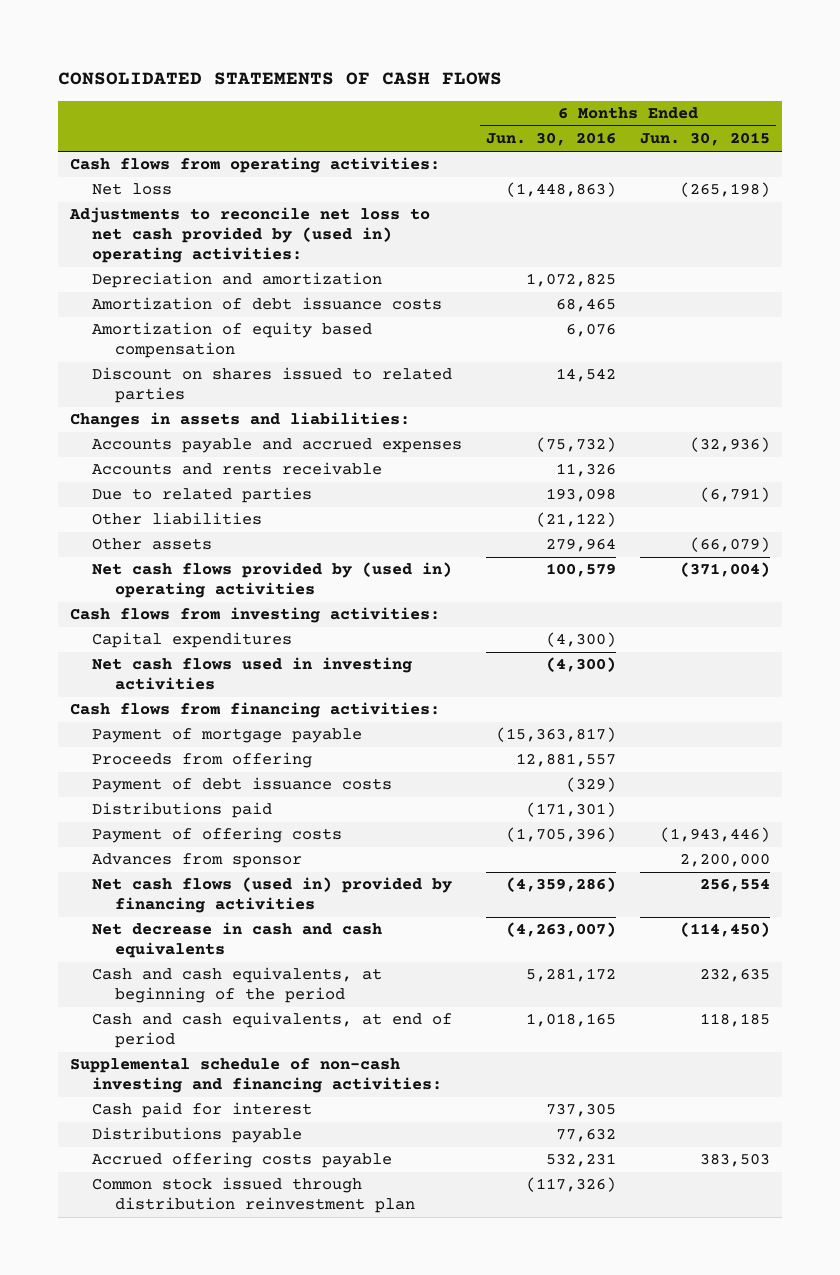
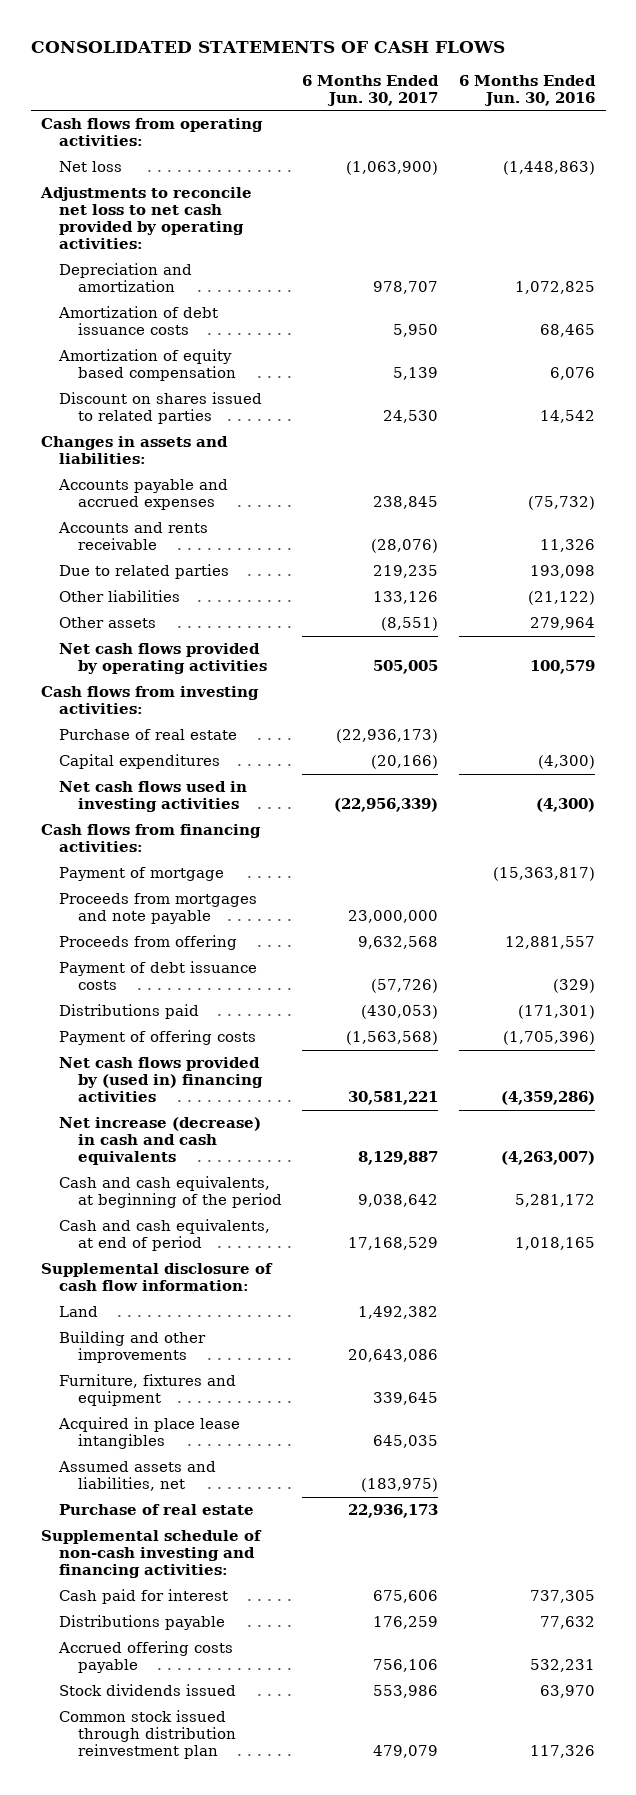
[640,132,771,147] Jun. 30, 2015 -> none
none -> [302,74,440,106] 6 Months Ended Jun. 30, 2017
[68,207,430,263] Adjustments to reconcile net loss to net cash provided by (used in) operating activities: -> [40,187,253,250] Adjustments to reconcile net loss to net cash provided by operating activities:
[92,562,453,599] Net cash flows provided by (used in) operating activities -> [59,643,267,675] Net cash flows provided by operating activities
none -> [59,729,238,741] Purchase of real estate
[92,728,363,744] Payment of mortgage payable -> [59,867,225,882] Payment of mortgage
none -> [59,893,258,925] Proceeds from mortgages and note payable
[92,853,303,869] Advances from sponsor -> none
[92,877,453,914] Net cash flows (used in) provided by financing activities -> [59,1057,263,1103] Net cash flows provided by (used in) financing activities
[92,922,383,959] Net decrease in cash and cash equivalents -> [59,1117,262,1166] Net increase (decrease) in cash and cash equivalents
none -> [41,1263,274,1292] Supplemental disclosure of cash flow information:
none -> [59,1306,99,1318] Land
none -> [59,1331,207,1364] Building and other improvements
none -> [59,1374,237,1407] Furniture, fixtures and equipment
none -> [58,1417,241,1450] Acquired in place lease intangibles
none -> [58,1461,217,1492] Assumed assets and liabilities, net
none -> [59,1504,255,1516] Purchase of real estate
none -> [59,1684,237,1697] Stock dividends issued
[526,1177,617,1193] (117,326) -> [530,1745,596,1759] 117,326

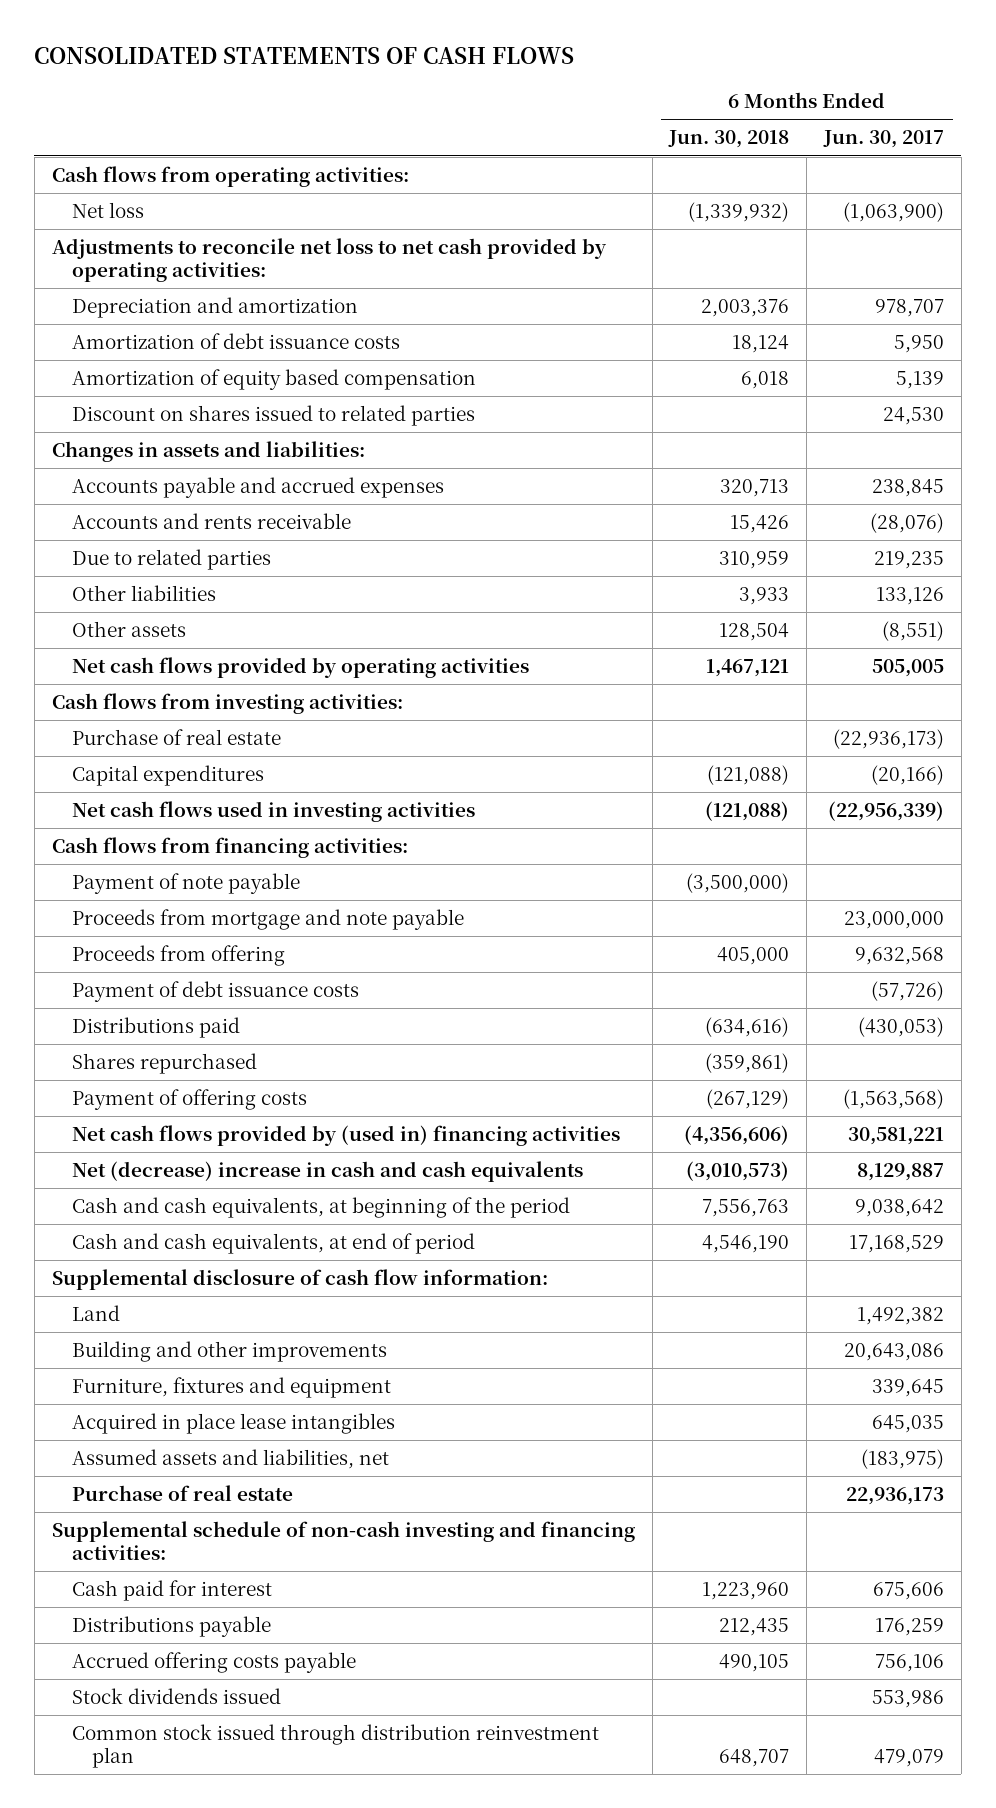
[459,74,597,106] 6 Months Ended Jun. 30, 2016 -> none
none -> [668,130,790,149] Jun. 30, 2018
[59,867,225,882] Payment of mortgage -> none
none -> [71,873,300,895] Payment of note payable
[59,893,258,925] Proceeds from mortgages and note payable -> [71,909,464,931] Proceeds from mortgage and note payable
none -> [71,1053,257,1075] Shares repurchased
[59,1117,262,1166] Net increase (decrease) in cash and cash equivalents -> [71,1161,583,1183] Net (decrease) increase in cash and cash equivalents

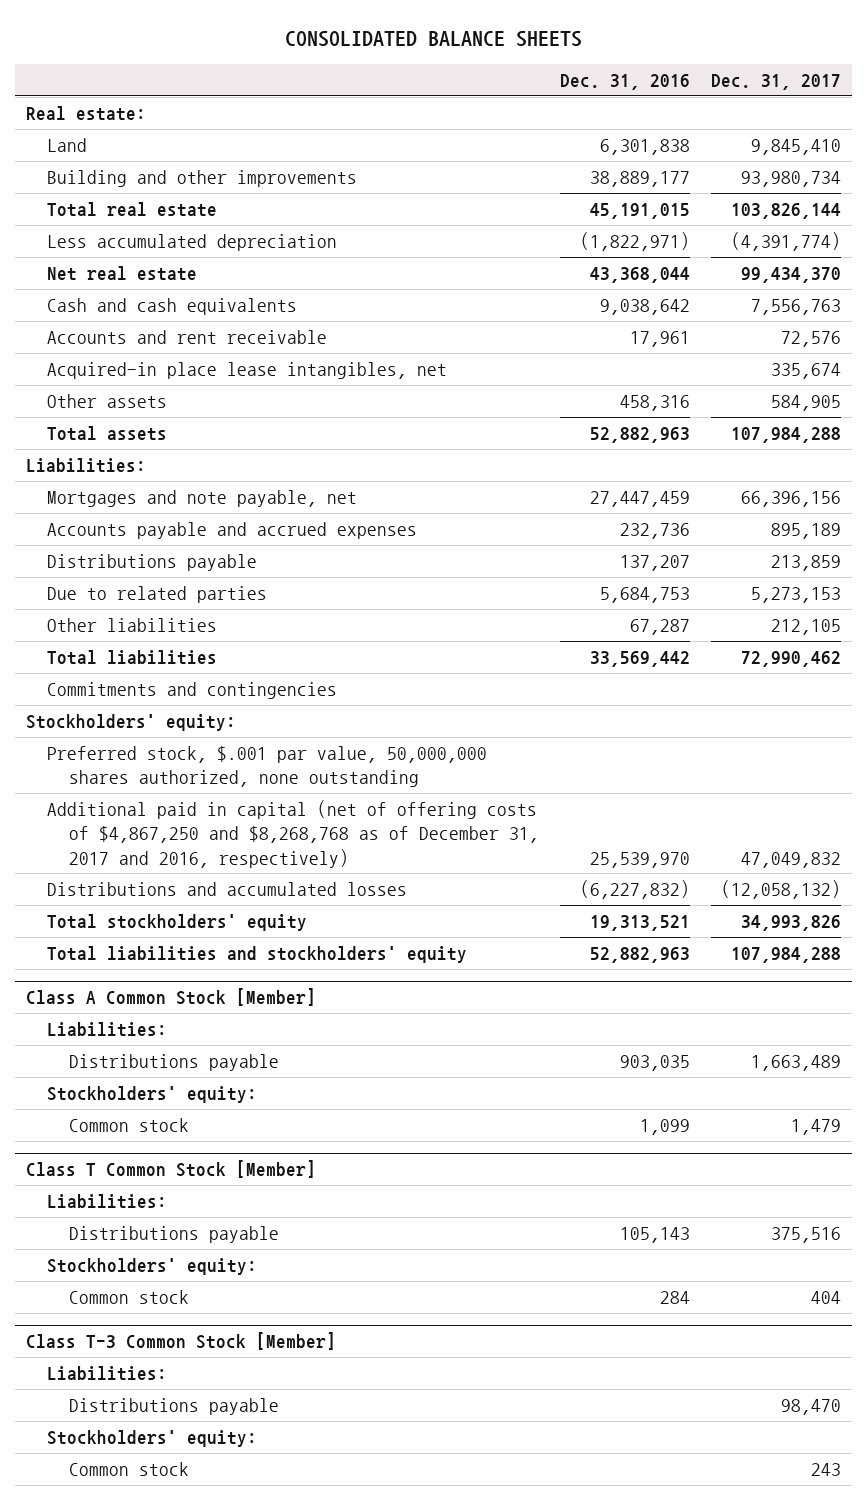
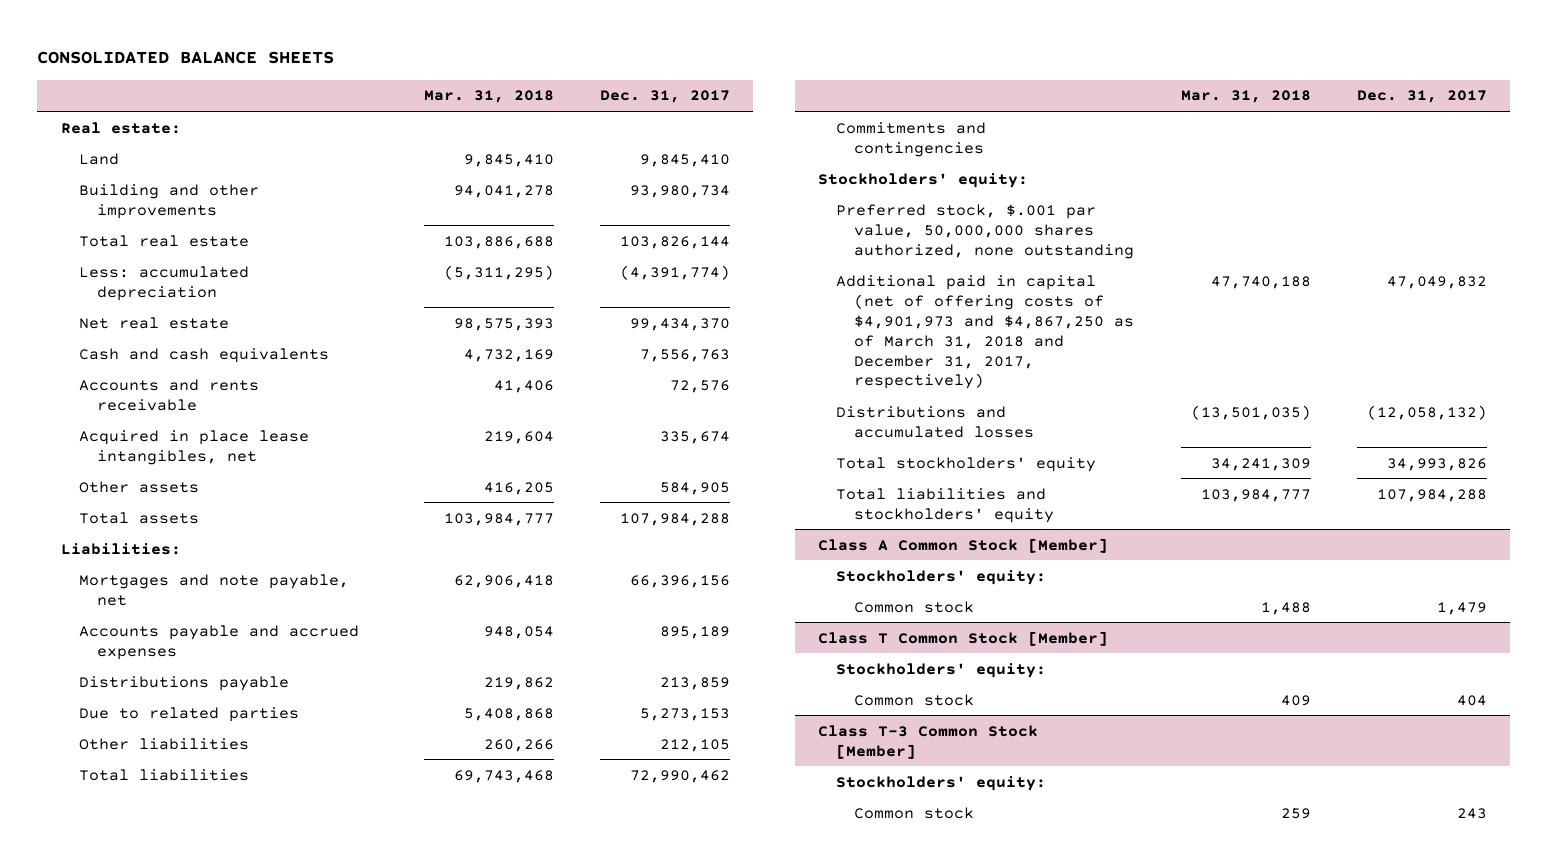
[559,73,690,90] Dec. 31, 2016 -> none
none -> [423,90,554,104] Mar. 31, 2018
[47,233,338,251] Less accumulated depreciation -> [78,265,249,301] Less: accumulated depreciation
[47,329,328,344] Accounts and rent receivable -> [78,378,259,411] Accounts and rents receivable
[47,361,448,379] Acquired-in place lease intangibles, net -> [78,429,309,465] Acquired in place lease intangibles, net
[47,799,539,868] Additional paid in capital (net of offering costs of $4,867,250 and $8,268,768 as of December 31, 2017 and 2016, respectively) -> [836,274,1135,390] Additional paid in capital (net of offering costs of $4,901,973 and $4,867,250 as of March 31, 2018 and December 31, 2017, respectively)
[47,1021,168,1037] Liabilities: -> none
[68,1053,279,1071] Distributions payable -> none
[47,1193,168,1209] Liabilities: -> none
[68,1225,279,1243] Distributions payable -> none
[47,1365,168,1381] Liabilities: -> none
[68,1397,279,1415] Distributions payable -> none

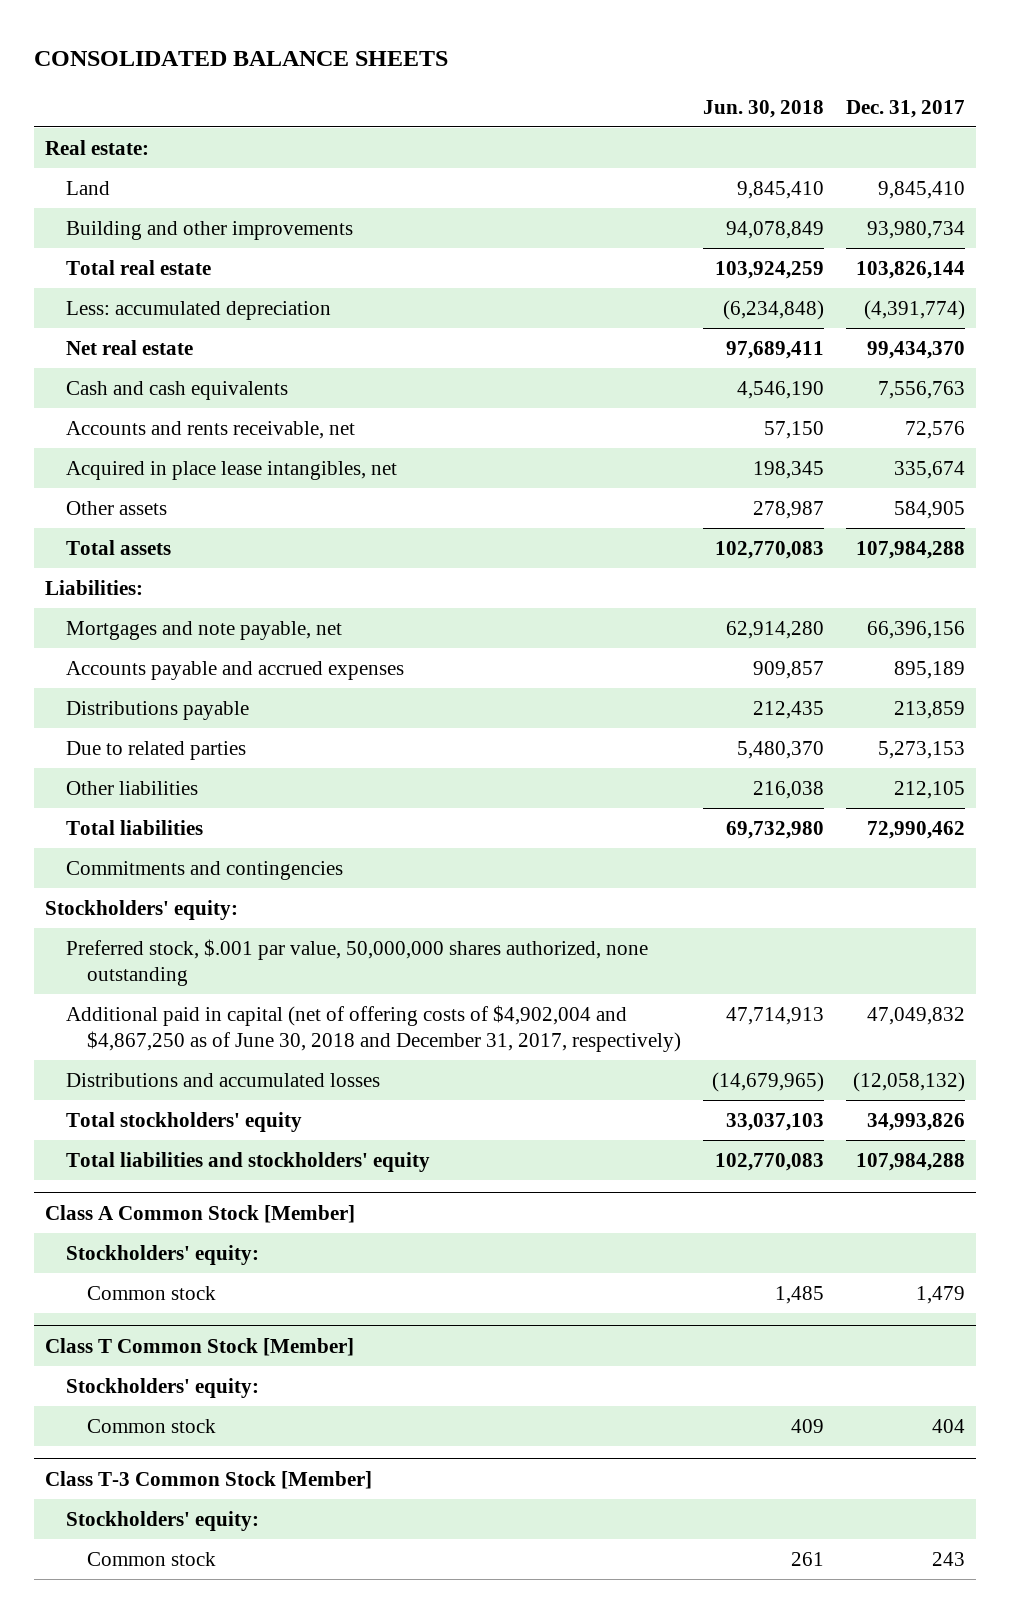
[423,90,554,104] Mar. 31, 2018 -> none
none -> [703,99,825,118] Jun. 30, 2018
[78,378,259,411] Accounts and rents receivable -> [65,420,355,439] Accounts and rents receivable, net
[836,274,1135,390] Additional paid in capital (net of offering costs of $4,901,973 and $4,867,250 as of March 31, 2018 and December 31, 2017, respectively) -> [65,1004,682,1052] Additional paid in capital (net of offering costs of $4,902,004 and $4,867,250 as of June 30, 2018 and December 31, 2017, respectively)

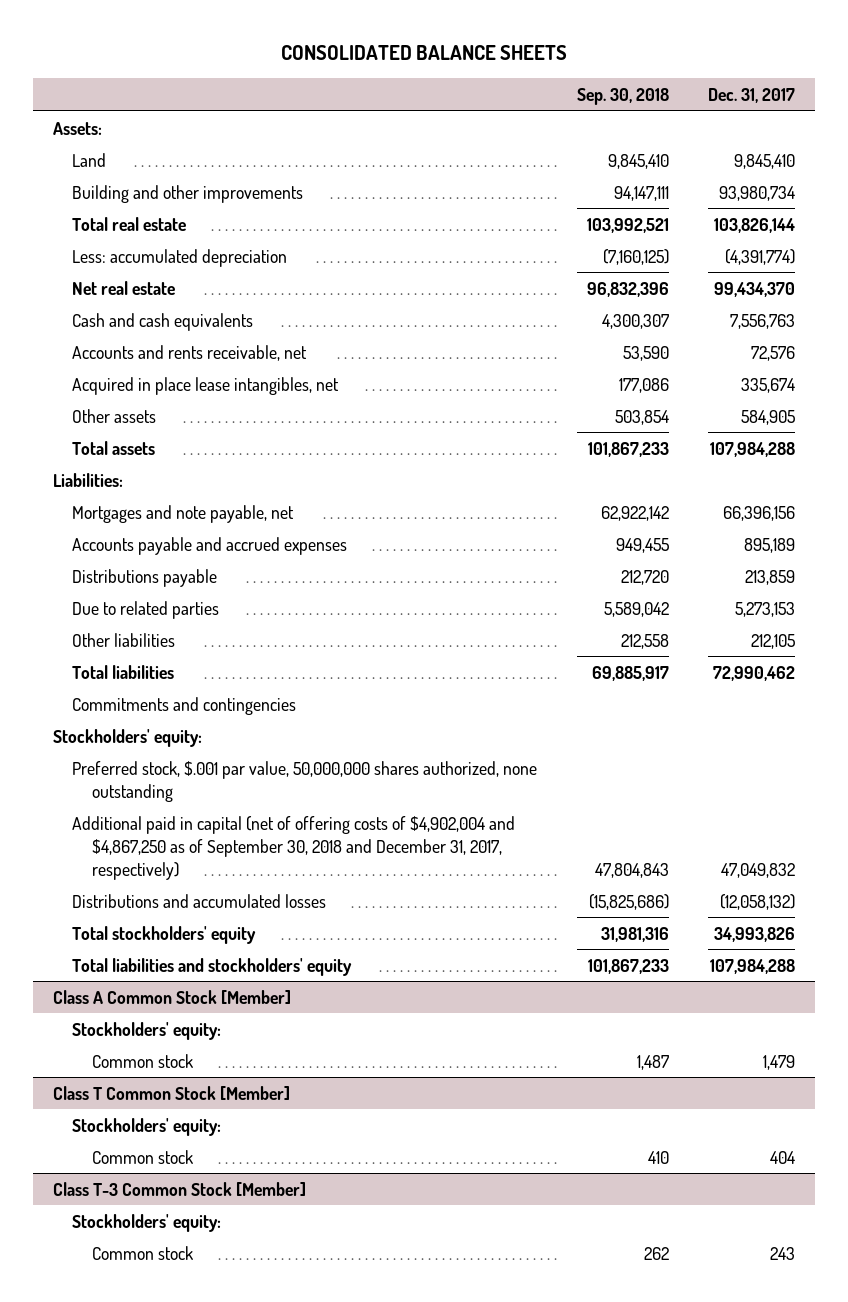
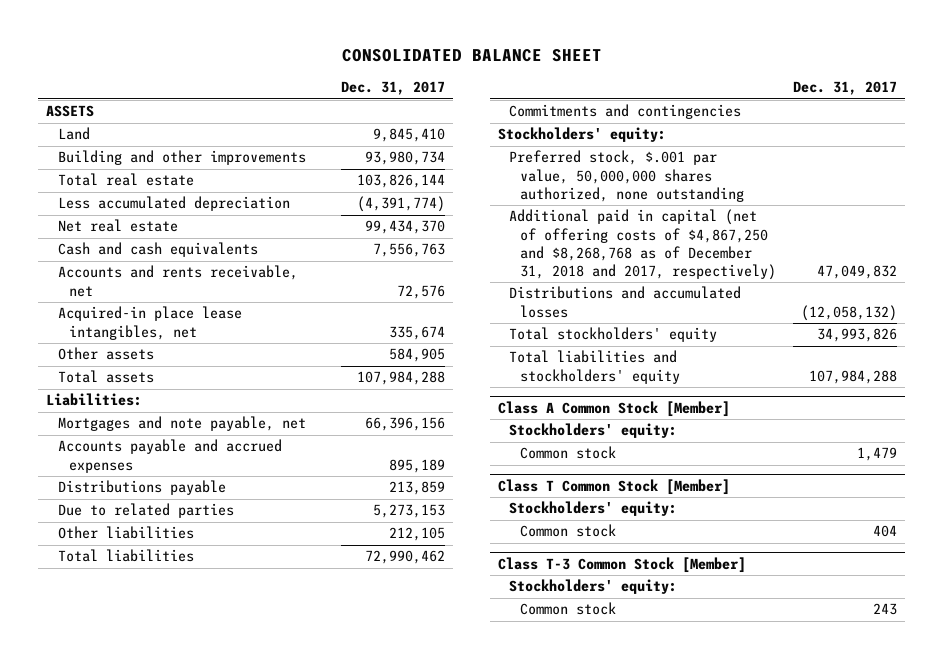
[280,45,567,61] CONSOLIDATED BALANCE SHEETS -> [341,49,602,63] CONSOLIDATED BALANCE SHEET
[576,87,669,105] Sep. 30, 2018 -> none
[52,121,102,135] Assets: -> [46,105,95,118] ASSETS
[72,248,288,267] Less: accumulated depreciation -> [57,196,290,212] Less accumulated depreciation
[72,376,340,395] Acquired in place lease intangibles, net -> [57,306,242,340] Acquired-in place lease intangibles, net
[72,815,516,880] Additional paid in capital (net of offering costs of $4,902,004 and $4,867,250 as of September 30, 2018 and December 31, 2017, respectively) -> [509,209,777,281] Additional paid in capital (net of offering costs of $4,867,250 and $8,268,768 as of December 31, 2018 and 2017, respectively)

